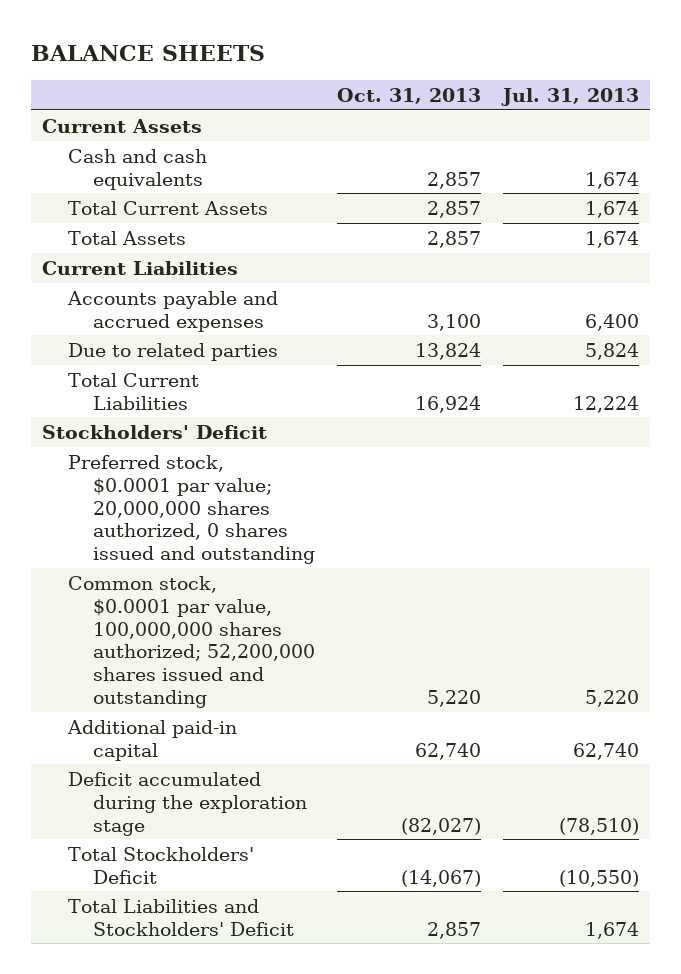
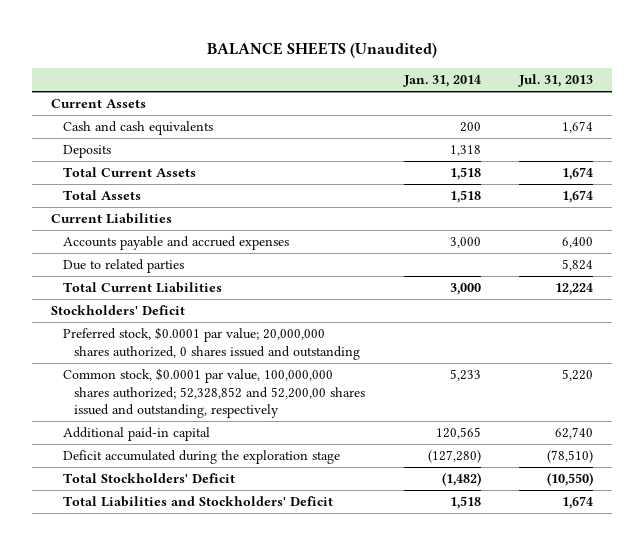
[31,45,266,62] BALANCE SHEETS -> [207,41,438,58] BALANCE SHEETS (Unaudited)
[336,88,481,105] Oct. 31, 2013 -> none
none -> [402,75,481,88] Jan. 31, 2014
none -> [62,145,111,159] Deposits
[67,575,315,709] Common stock, $0.0001 par value, 100,000,000 shares authorized; 52,200,000 shares issued and outstanding -> [62,368,366,419] Common stock, $0.0001 par value, 100,000,000 shares authorized; 52,328,852 and 52,200,00 shares issued and outstanding, respectively

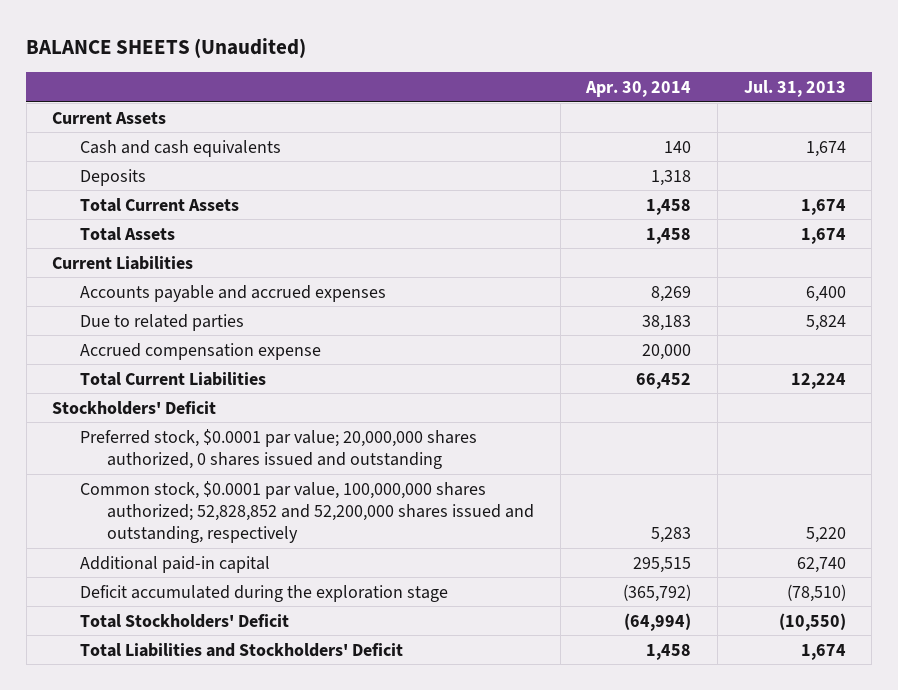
[402,75,481,88] Jan. 31, 2014 -> none
none -> [585,81,692,98] Apr. 30, 2014
none -> [79,342,321,360] Accrued compensation expense
[62,368,366,419] Common stock, $0.0001 par value, 100,000,000 shares authorized; 52,328,852 and 52,200,00 shares issued and outstanding, respectively -> [79,480,534,544] Common stock, $0.0001 par value, 100,000,000 shares authorized; 52,828,852 and 52,200,000 shares issued and outstanding, respectively

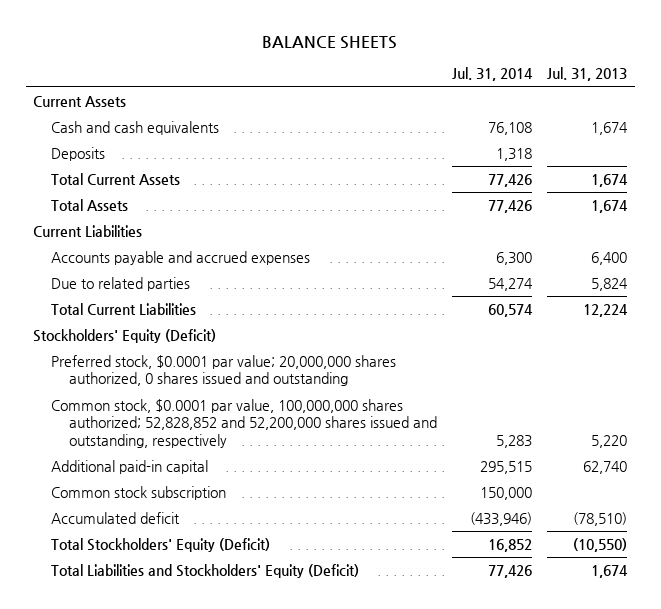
[26,38,307,59] BALANCE SHEETS (Unaudited) -> [262,35,398,49] BALANCE SHEETS
[585,81,692,98] Apr. 30, 2014 -> none
none -> [452,67,534,82] Jul. 31, 2014
[79,342,321,360] Accrued compensation expense -> none
[52,400,217,415] Stockholders' Deficit -> [33,328,217,343] Stockholders' Equity (Deficit)
none -> [51,485,227,500] Common stock subscription
[79,584,448,602] Deficit accumulated during the exploration stage -> [51,511,181,524] Accumulated deficit
[79,613,289,628] Total Stockholders' Deficit -> [51,537,271,552] Total Stockholders' Equity (Deficit)
[79,642,403,657] Total Liabilities and Stockholders' Deficit -> [51,563,360,578] Total Liabilities and Stockholders' Equity (Deficit)

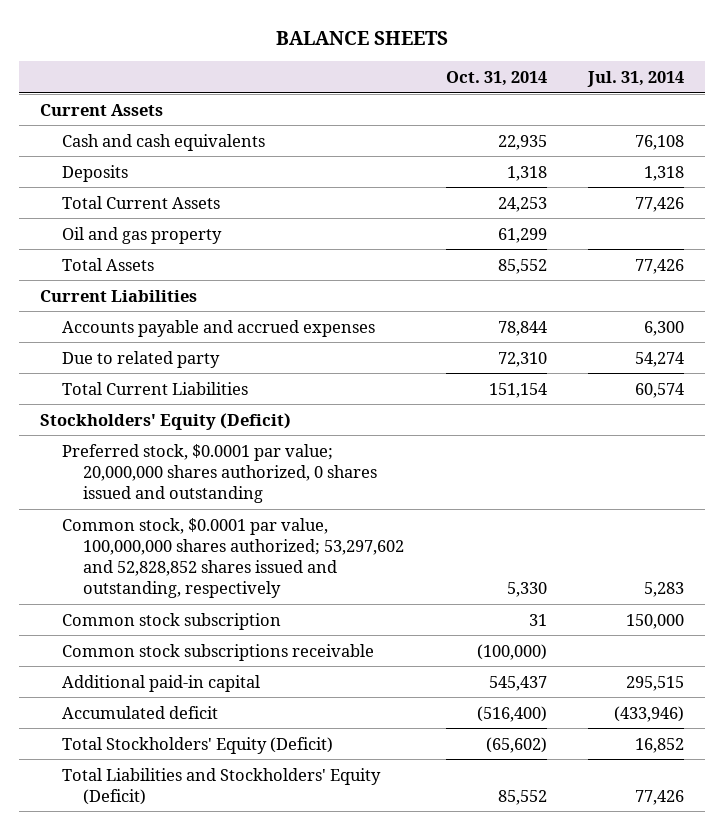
[547,67,628,82] Jul. 31, 2013 -> none
none -> [445,70,547,86] Oct. 31, 2014
none -> [61,226,222,244] Oil and gas property
[51,276,191,291] Due to related parties -> [61,350,220,368] Due to related party
[51,398,438,448] Common stock, $0.0001 par value, 100,000,000 shares authorized; 52,828,852 and 52,200,000 shares issued and outstanding, respectively -> [61,517,405,599] Common stock, $0.0001 par value, 100,000,000 shares authorized; 53,297,602 and 52,828,852 shares issued and outstanding, respectively
none -> [61,643,374,661] Common stock subscriptions receivable
[51,459,209,474] Additional paid-in capital -> [61,674,260,692] Additional paid-in capital

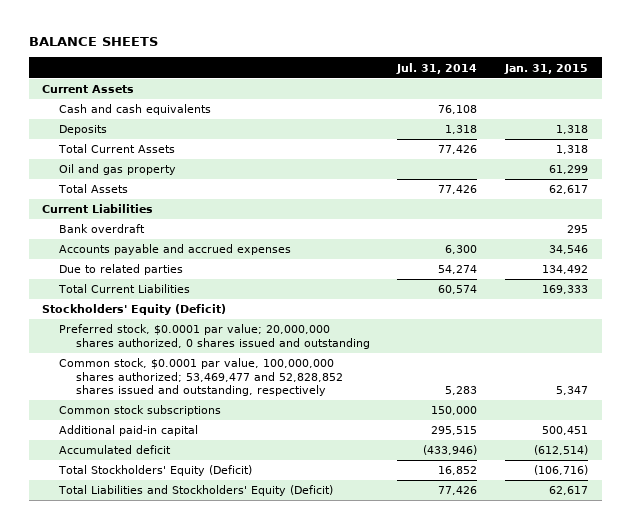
[445,70,547,86] Oct. 31, 2014 -> none
none -> [503,63,588,74] Jan. 31, 2015
none -> [59,224,146,234] Bank overdraft
[61,350,220,368] Due to related party -> [59,264,184,276] Due to related parties
[61,643,374,661] Common stock subscriptions receivable -> none
[61,517,405,599] Common stock, $0.0001 par value, 100,000,000 shares authorized; 53,297,602 and 52,828,852 shares issued and outstanding, respectively -> [59,358,343,397] Common stock, $0.0001 par value, 100,000,000 shares authorized; 53,469,477 and 52,828,852 shares issued and outstanding, respectively
[61,612,281,630] Common stock subscription -> [59,405,222,417] Common stock subscriptions

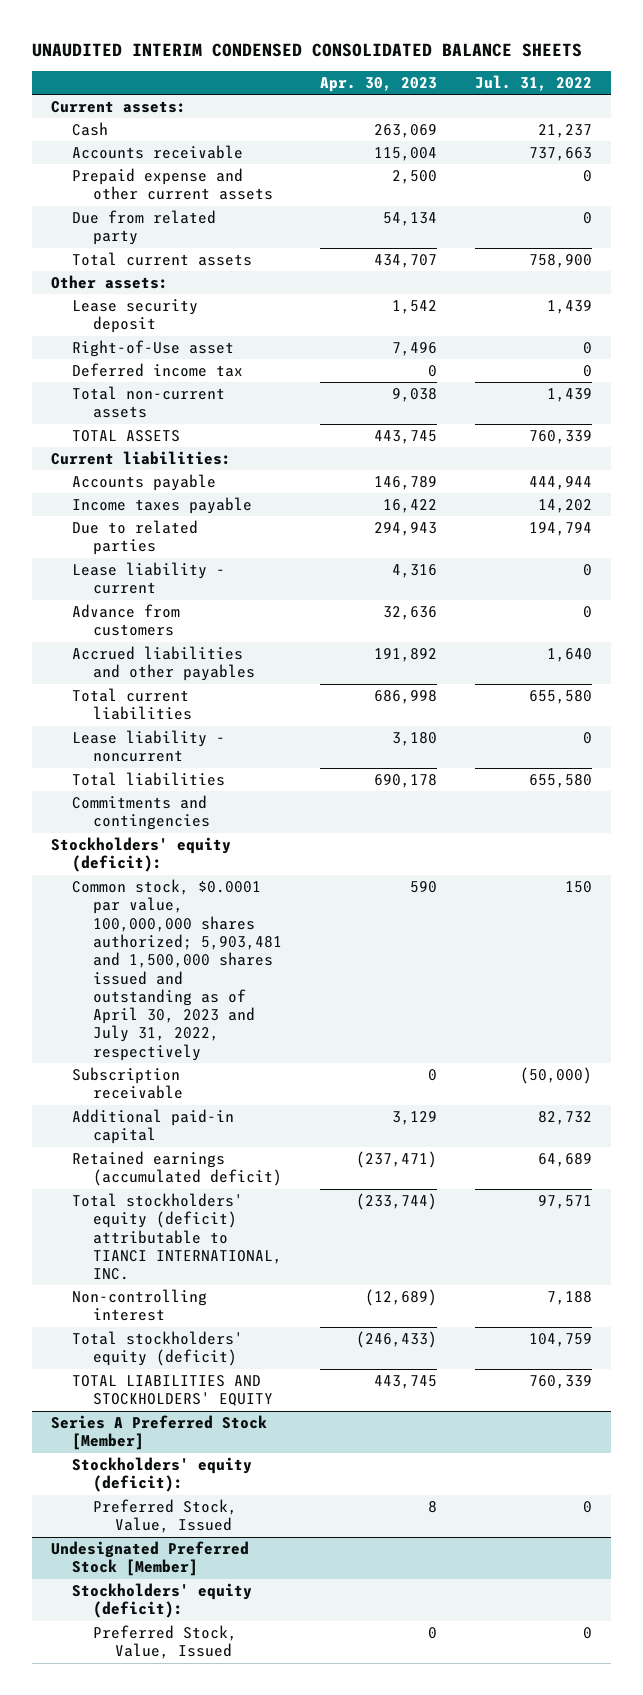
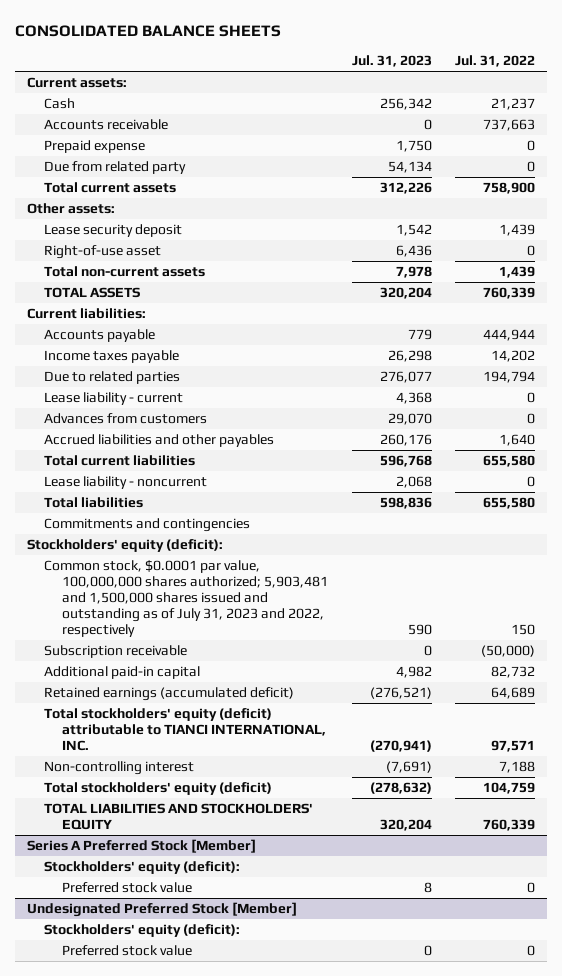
[31,42,582,57] UNAUDITED INTERIM CONDENSED CONSOLIDATED BALANCE SHEETS -> [14,25,281,38] CONSOLIDATED BALANCE SHEETS
[320,77,438,93] Apr. 30, 2023 -> none
none -> [351,55,432,68] Jul. 31, 2023
[72,167,274,201] Prepaid expense and other current assets -> none
none -> [44,140,146,154] Prepaid expense
[72,362,244,377] Deferred income tax -> none
[72,339,235,357] Right-of-Use asset -> [44,245,162,260] Right-of-use asset
[72,603,181,637] Advance from customers -> [44,413,208,425] Advances from customers
[72,878,283,1061] Common stock, $0.0001 par value, 100,000,000 shares authorized; 5,903,481 and 1,500,000 shares issued and outstanding as of April 30, 2023 and July 31, 2022, respectively -> [44,560,329,638] Common stock, $0.0001 par value, 100,000,000 shares authorized; 5,903,481 and 1,500,000 shares issued and outstanding as of July 31, 2023 and 2022, respectively
[93,1498,238,1534] Preferred Stock, Value, Issued -> [62,882,193,894] Preferred stock value
[93,1624,238,1660] Preferred Stock, Value, Issued -> [62,945,193,957] Preferred stock value

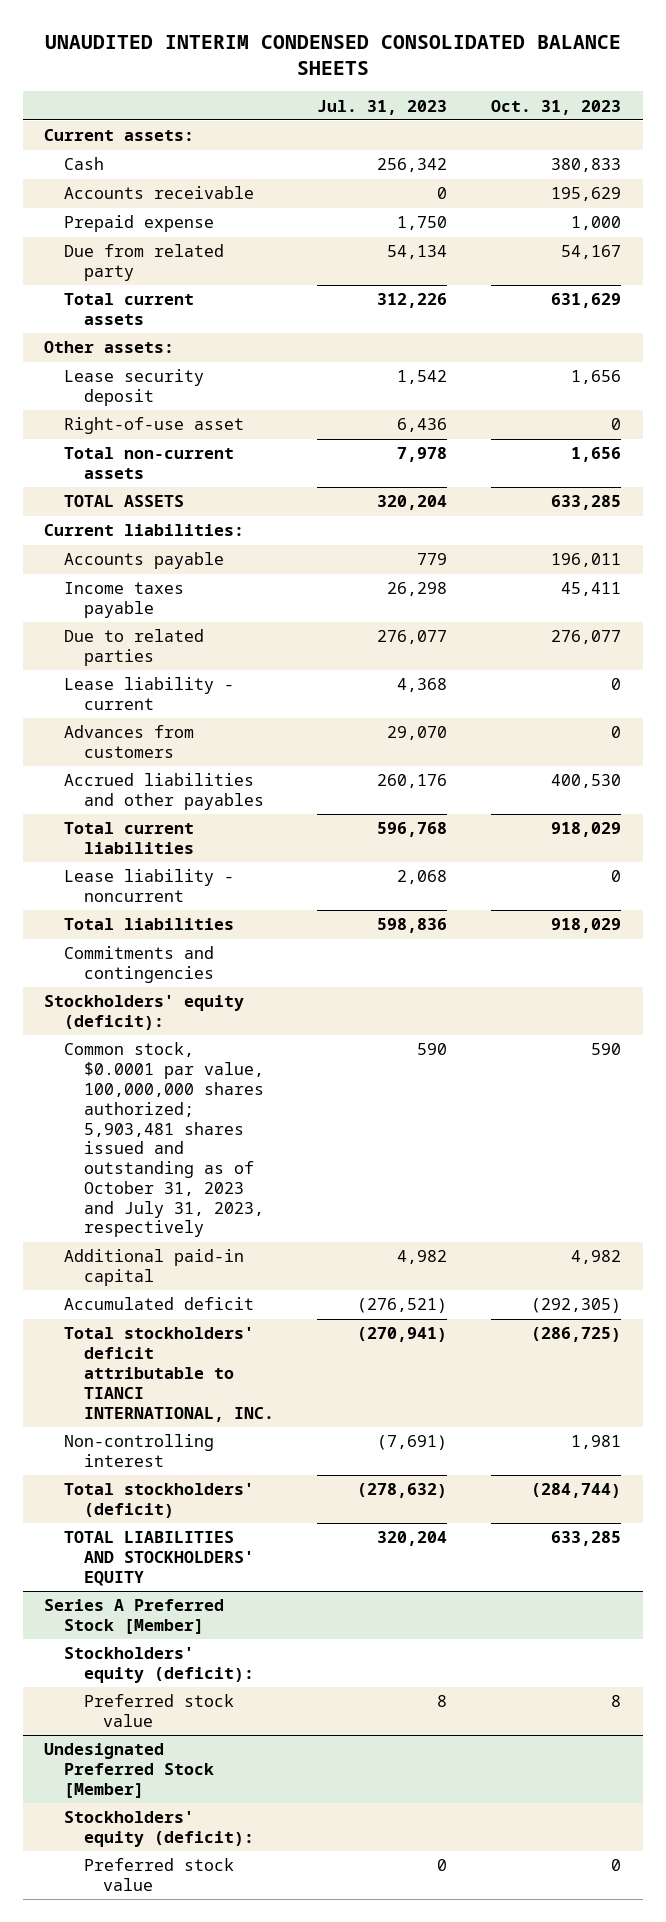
[14,25,281,38] CONSOLIDATED BALANCE SHEETS -> [44,34,621,75] UNAUDITED INTERIM CONDENSED CONSOLIDATED BALANCE SHEETS
[455,55,536,68] Jul. 31, 2022 -> none
none -> [491,99,622,115] Oct. 31, 2023
[44,645,188,659] Subscription receivable -> none
[44,560,329,638] Common stock, $0.0001 par value, 100,000,000 shares authorized; 5,903,481 and 1,500,000 shares issued and outstanding as of July 31, 2023 and 2022, respectively -> [64,1042,264,1238] Common stock, $0.0001 par value, 100,000,000 shares authorized; 5,903,481 shares issued and outstanding as of October 31, 2023 and July 31, 2023, respectively
[44,687,295,702] Retained earnings (accumulated deficit) -> [64,1297,255,1311] Accumulated deficit
[44,708,327,752] Total stockholders' equity (deficit) attributable to TIANCI INTERNATIONAL, INC. -> [64,1327,274,1422] Total stockholders' deficit attributable to TIANCI INTERNATIONAL, INC.
[44,782,273,796] Total stockholders' equity (deficit) -> [64,1483,255,1519] Total stockholders' (deficit)

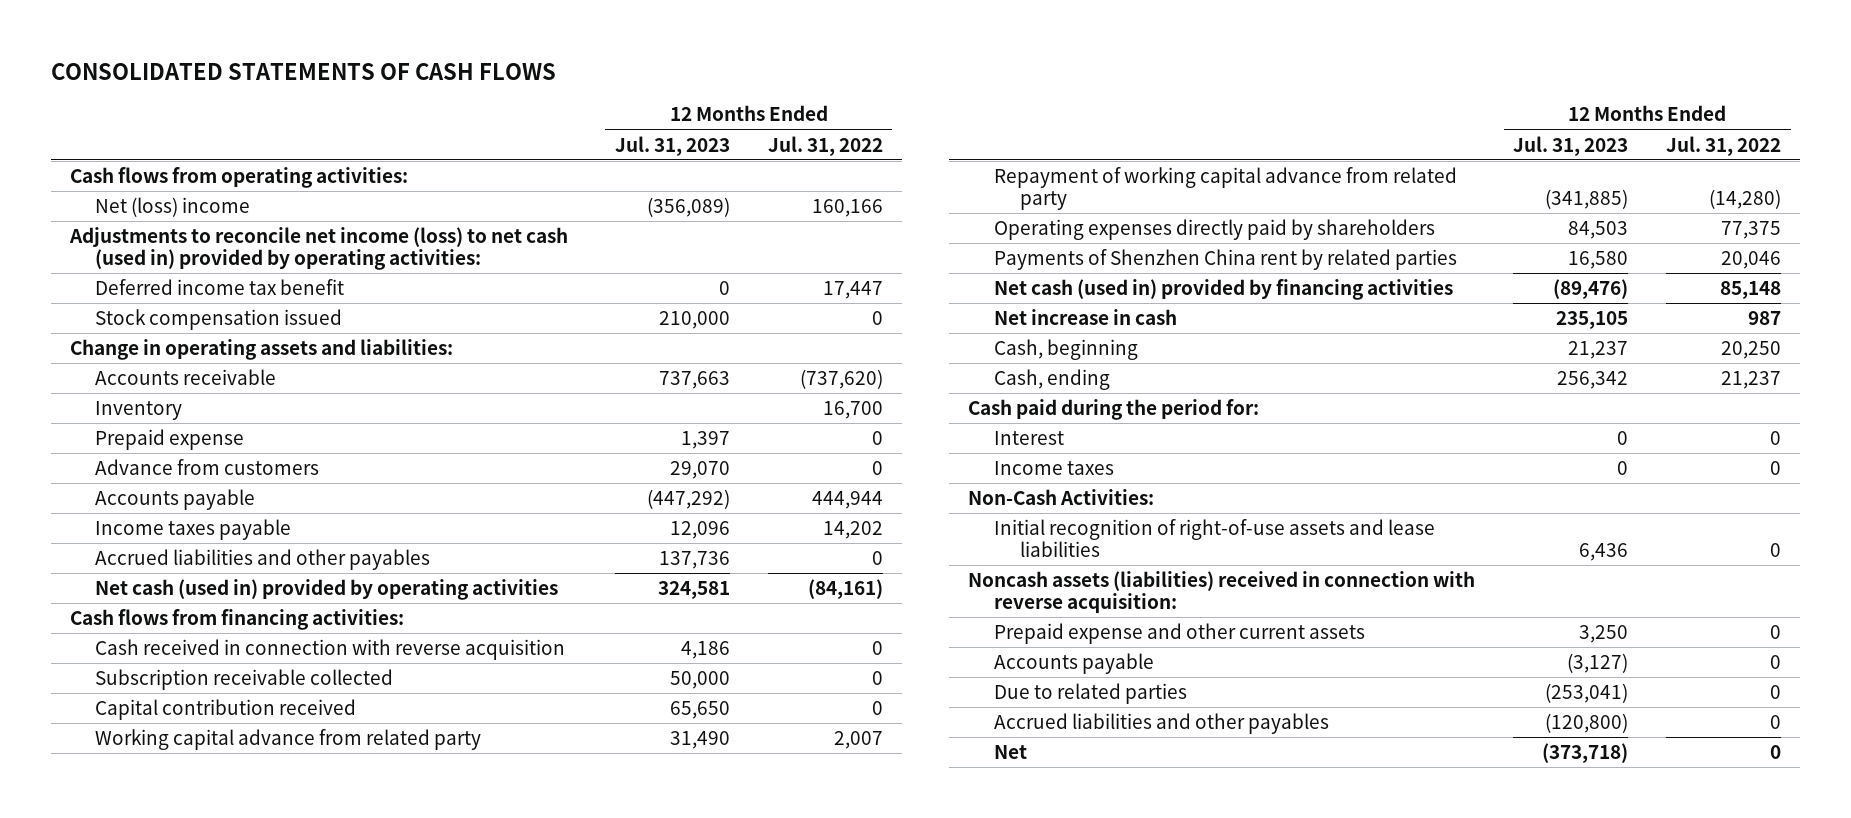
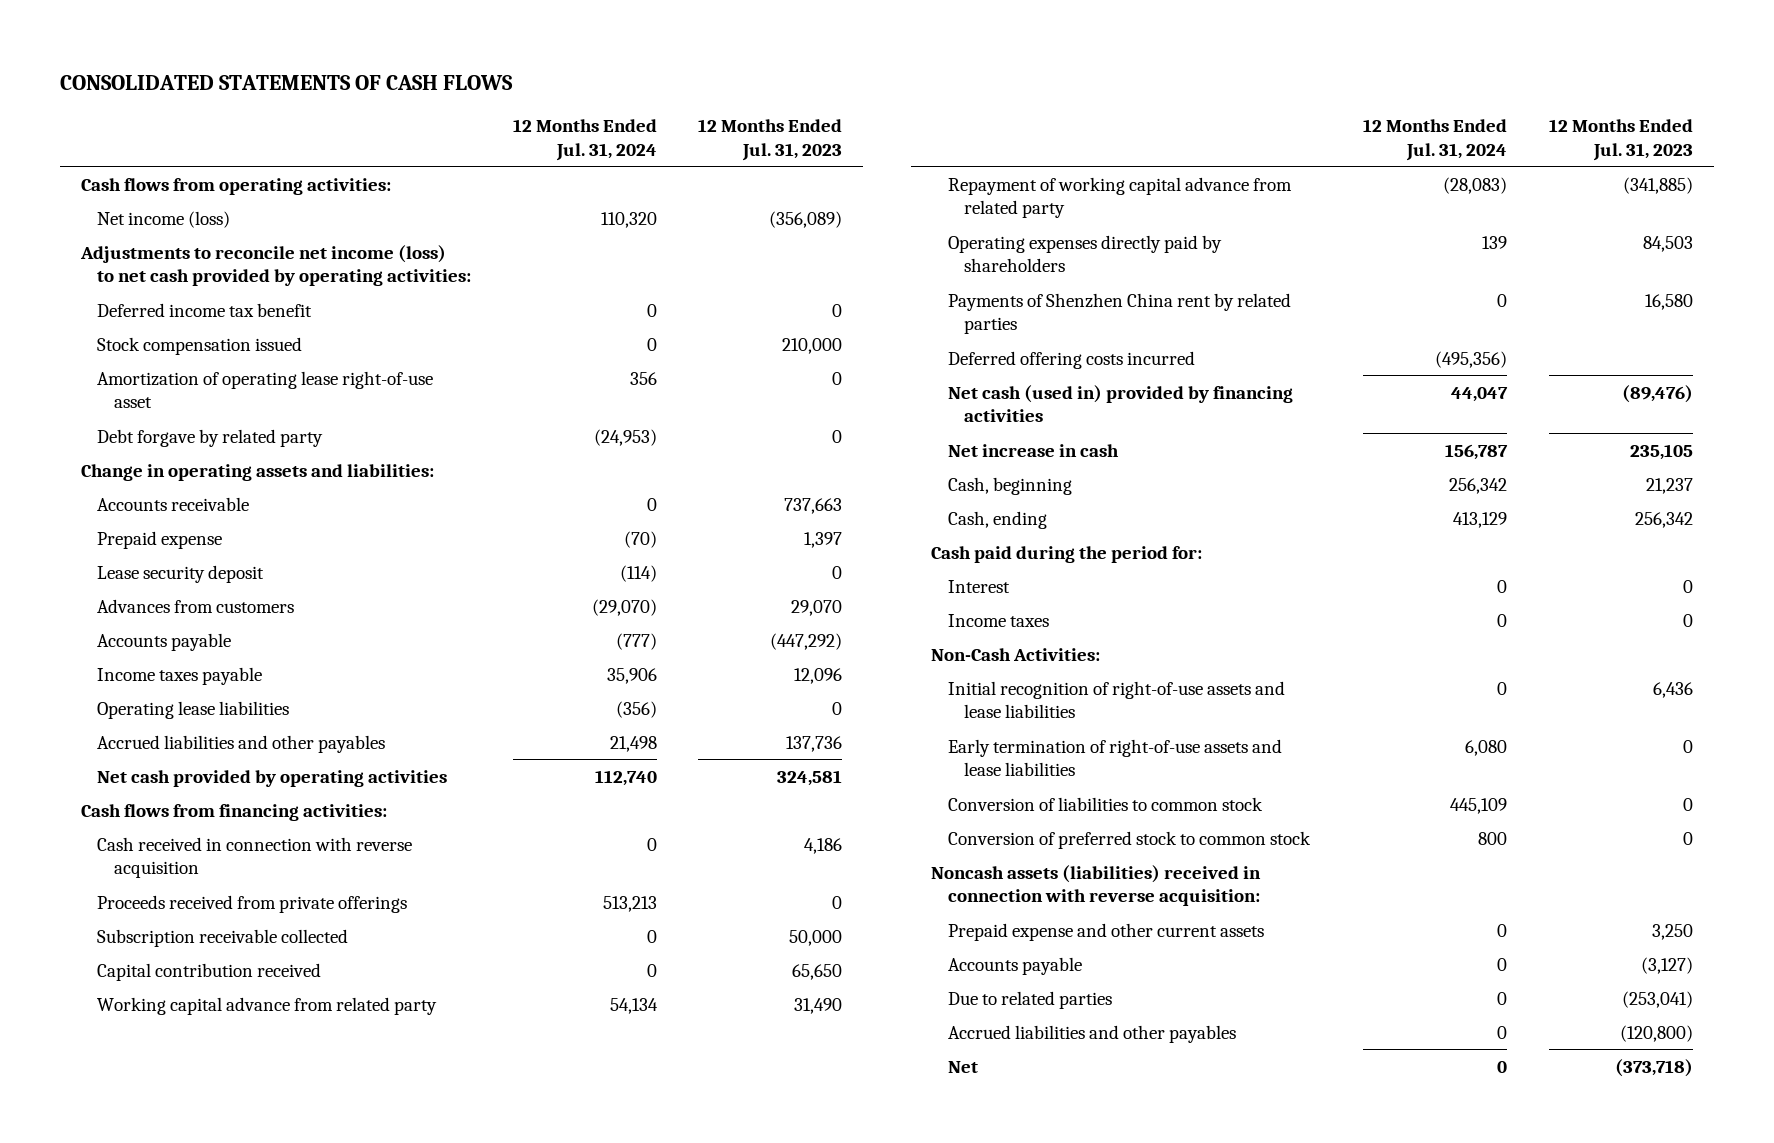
[767,135,883,156] Jul. 31, 2022 -> none
none -> [512,119,657,161] 12 Months Ended Jul. 31, 2024
[95,197,251,218] Net (loss) income -> [97,210,231,228] Net income (loss)
[68,227,568,270] Adjustments to reconcile net income (loss) to net cash (used in) provided by operating activities: -> [80,244,472,287] Adjustments to reconcile net income (loss) to net cash provided by operating activities:
none -> [97,370,434,409] Amortization of operating lease right-of-use asset
none -> [97,428,324,447] Debt forgave by related party
[95,401,183,421] Inventory -> none
none -> [97,564,265,583] Lease security deposit
[95,459,320,476] Advance from customers -> [97,598,295,613] Advances from customers
none -> [97,700,290,719] Operating lease liabilities
[95,579,559,601] Net cash (used in) provided by operating activities -> [97,769,448,787] Net cash provided by operating activities
none -> [97,894,408,913] Proceeds received from private offerings
none -> [947,350,1195,369] Deferred offering costs incurred
none -> [947,738,1282,777] Early termination of right-of-use assets and lease liabilities
none -> [947,796,1263,811] Conversion of liabilities to common stock
none -> [947,830,1311,849] Conversion of preferred stock to common stock

